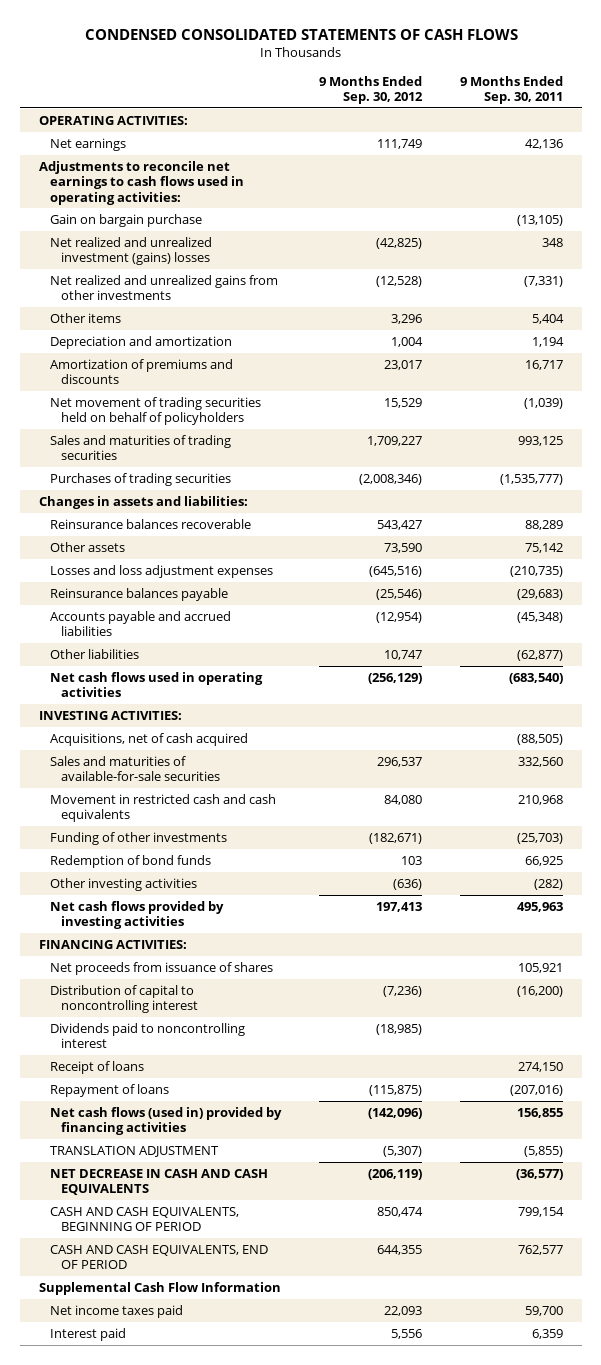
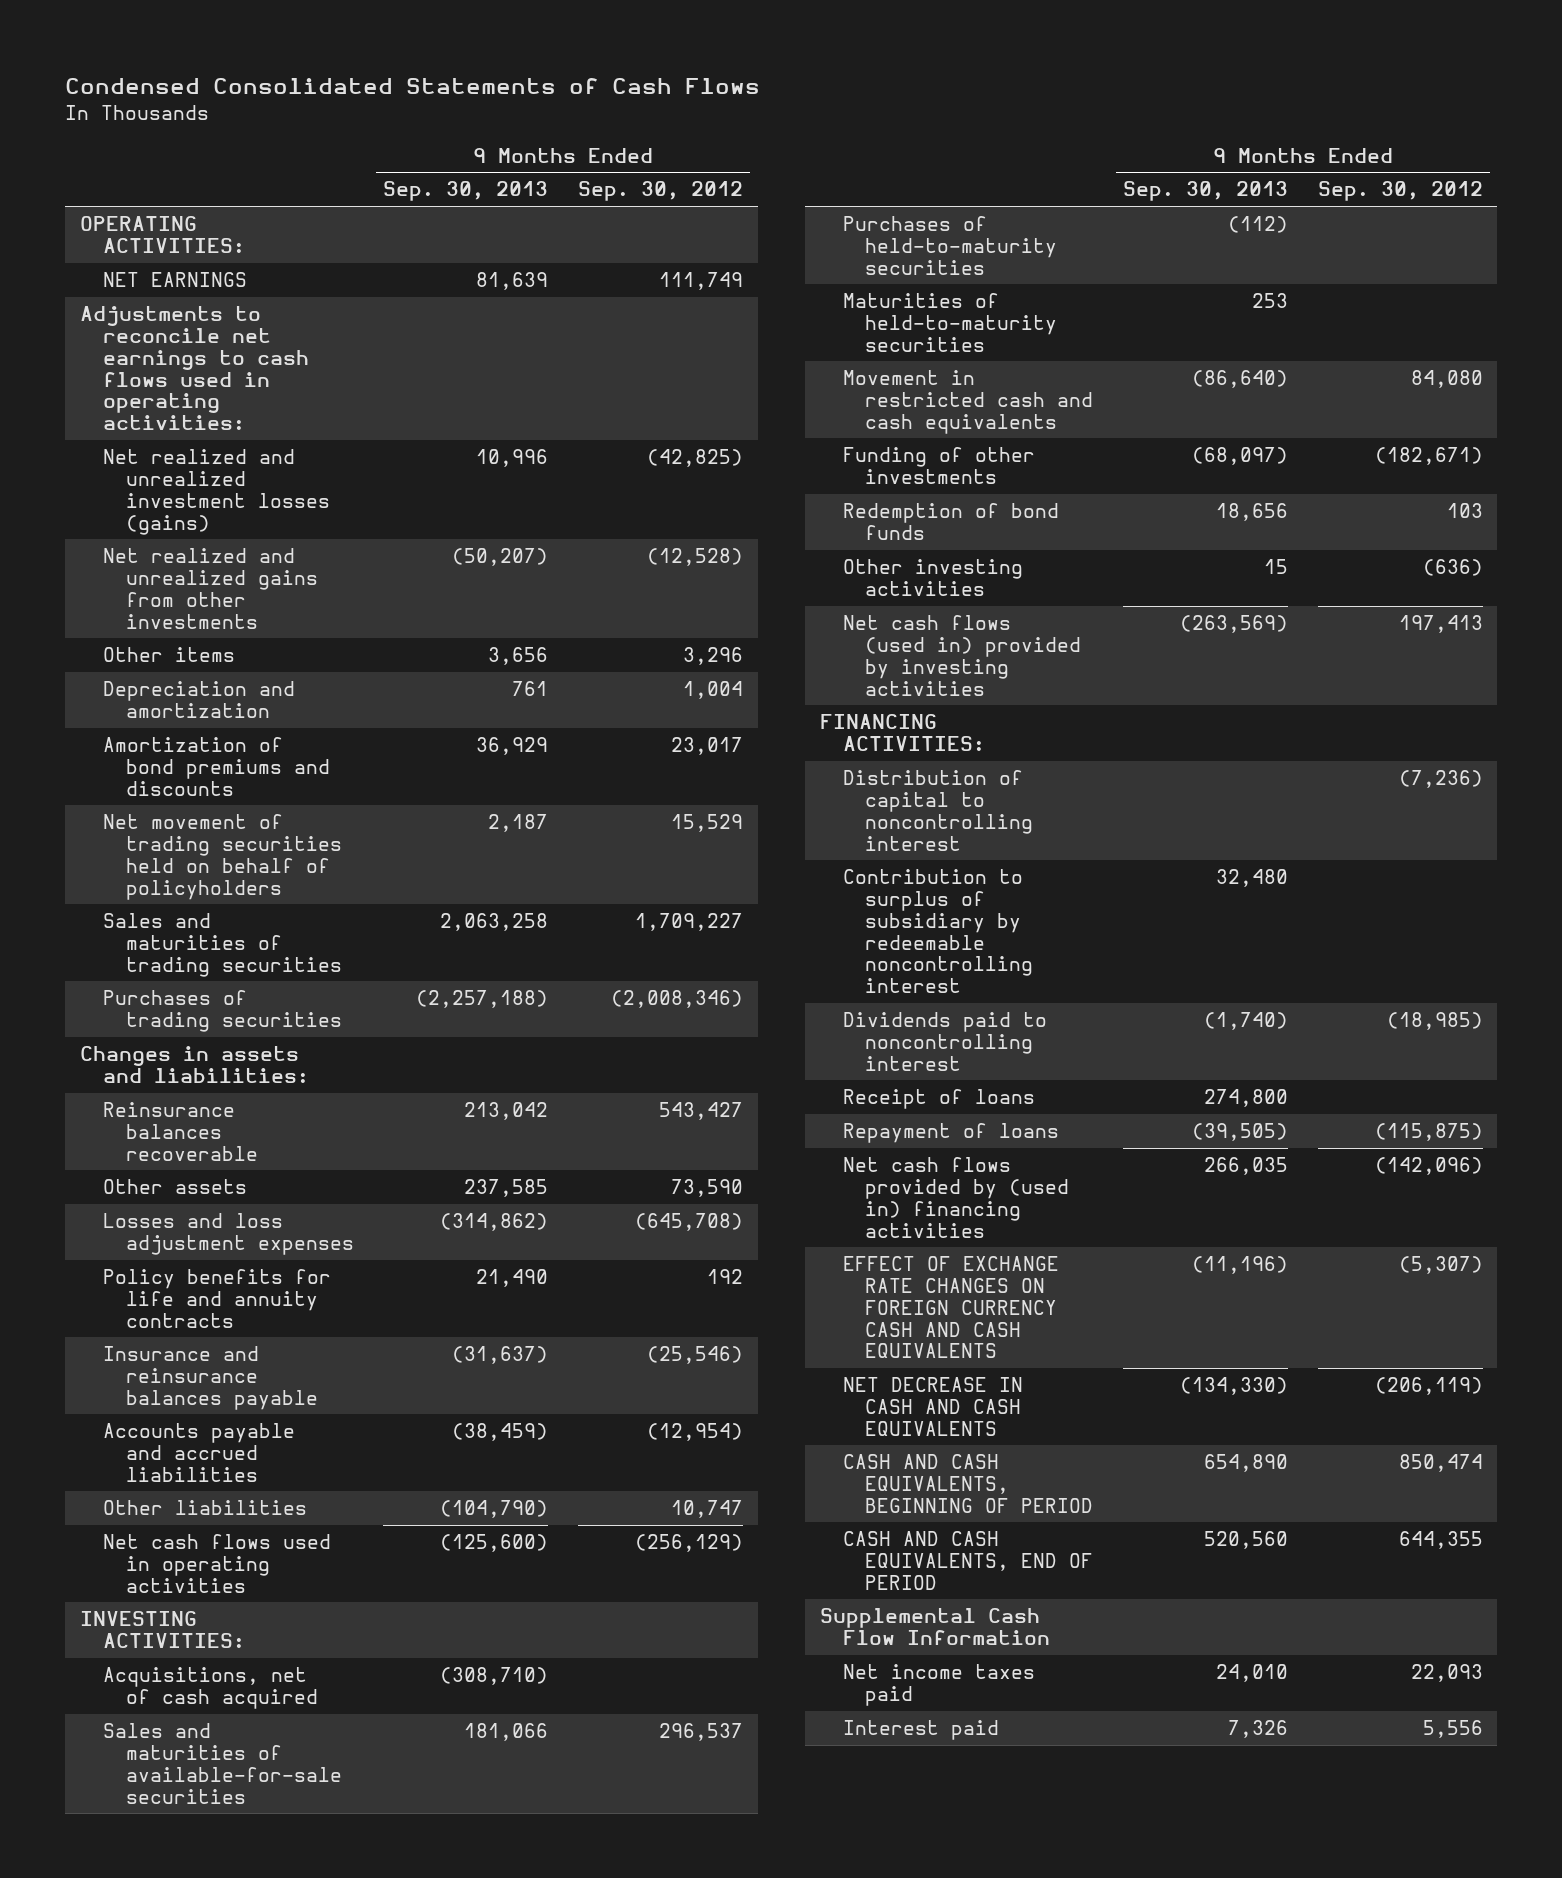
[84,28,518,40] CONDENSED CONSOLIDATED STATEMENTS OF CASH FLOWS -> [64,78,760,95] Condensed Consolidated Statements of Cash Flows
[459,75,563,104] 9 Months Ended Sep. 30, 2011 -> none
none -> [383,181,549,202] Sep. 30, 2013
[49,137,126,151] Net earnings -> [102,272,247,288] NET EARNINGS
[49,213,202,227] Gain on bargain purchase -> none
[49,236,212,266] Net realized and unrealized investment (gains) losses -> [102,449,330,535] Net realized and unrealized investment losses (gains)
[49,358,233,385] Amortization of premiums and discounts -> [102,737,330,796] Amortization of bond premiums and discounts
[368,565,422,577] (645,516) -> [634,1213,743,1232] (645,708)
none -> [102,1269,331,1328] Policy benefits for life and annuity contracts
[49,587,228,601] Reinsurance balances payable -> [102,1346,318,1410] Insurance and reinsurance balances payable
none -> [842,216,1058,275] Purchases of held-to-maturity securities
none -> [842,293,1058,352] Maturities of held-to-maturity securities
[49,900,224,930] Net cash flows provided by investing activities -> [842,615,1082,696] Net cash flows (used in) provided by investing activities
[49,961,273,975] Net proceeds from issuance of shares -> none
none -> [842,869,1034,994] Contribution to surplus of subsidiary by redeemable noncontrolling interest
[49,1106,282,1136] Net cash flows (used in) provided by financing activities -> [842,1157,1070,1238] Net cash flows provided by (used in) financing activities
[49,1145,219,1157] TRANSLATION ADJUSTMENT -> [842,1256,1059,1359] EFFECT OF EXCHANGE RATE CHANGES ON FOREIGN CURRENCY CASH AND CASH EQUIVALENTS

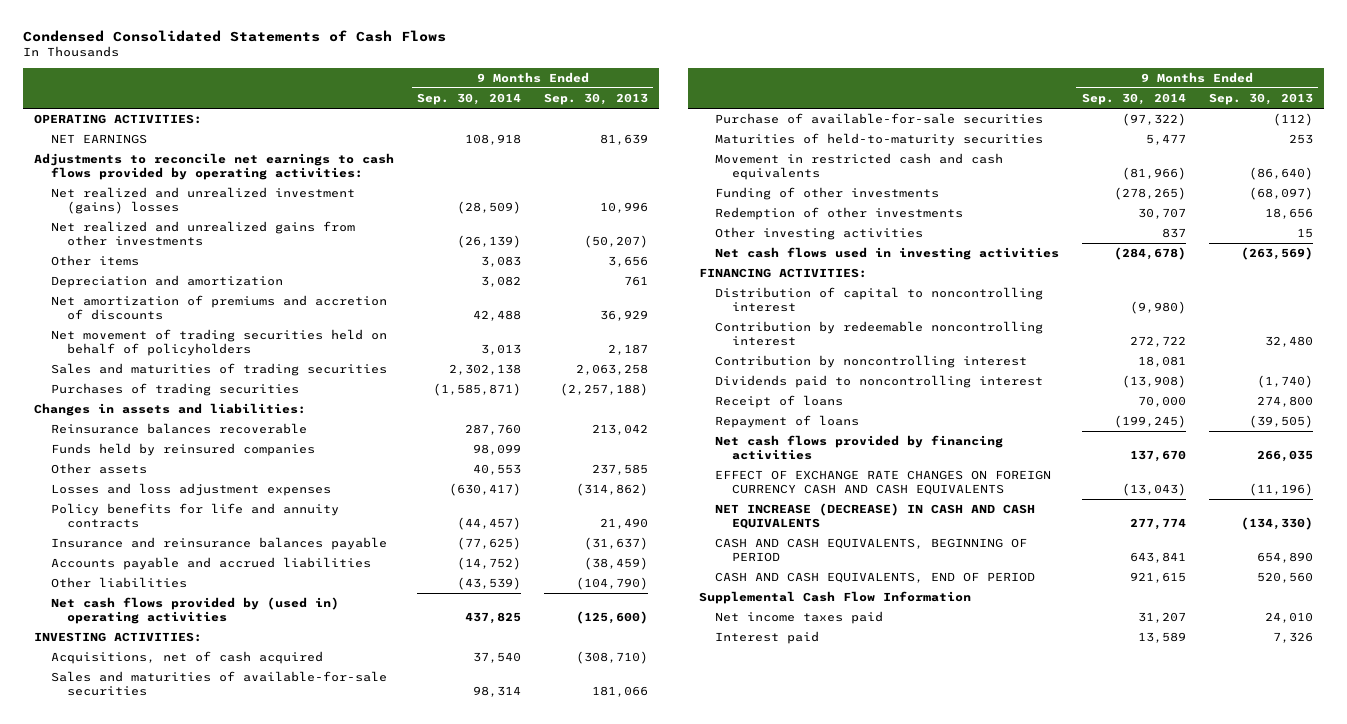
[577,181,743,202] Sep. 30, 2012 -> none
none -> [417,93,522,106] Sep. 30, 2014
[79,306,309,431] Adjustments to reconcile net earnings to cash flows used in operating activities: -> [34,153,395,181] Adjustments to reconcile net earnings to cash flows provided by operating activities:
[102,449,330,535] Net realized and unrealized investment losses (gains) -> [50,187,355,215] Net realized and unrealized investment (gains) losses
[102,737,330,796] Amortization of bond premiums and discounts -> [50,295,387,321] Net amortization of premiums and accretion of discounts
none -> [50,443,315,457] Funds held by reinsured companies
[102,1534,331,1593] Net cash flows used in operating activities -> [50,597,339,625] Net cash flows provided by (used in) operating activities
[842,216,1058,275] Purchases of held-to-maturity securities -> [715,113,1044,125] Purchase of available-for-sale securities
[842,503,1059,540] Redemption of bond funds -> [715,207,964,221] Redemption of other investments
[842,615,1082,696] Net cash flows (used in) provided by investing activities -> [715,247,1060,261] Net cash flows used in investing activities
[842,869,1034,994] Contribution to surplus of subsidiary by redeemable noncontrolling interest -> [715,321,1044,347] Contribution by redeemable noncontrolling interest
none -> [715,355,1028,369] Contribution by noncontrolling interest
[842,1157,1070,1238] Net cash flows provided by (used in) financing activities -> [715,435,1004,461] Net cash flows provided by financing activities
[842,1377,1023,1436] NET DECREASE IN CASH AND CASH EQUIVALENTS -> [715,503,1036,530] NET INCREASE (DECREASE) IN CASH AND CASH EQUIVALENTS

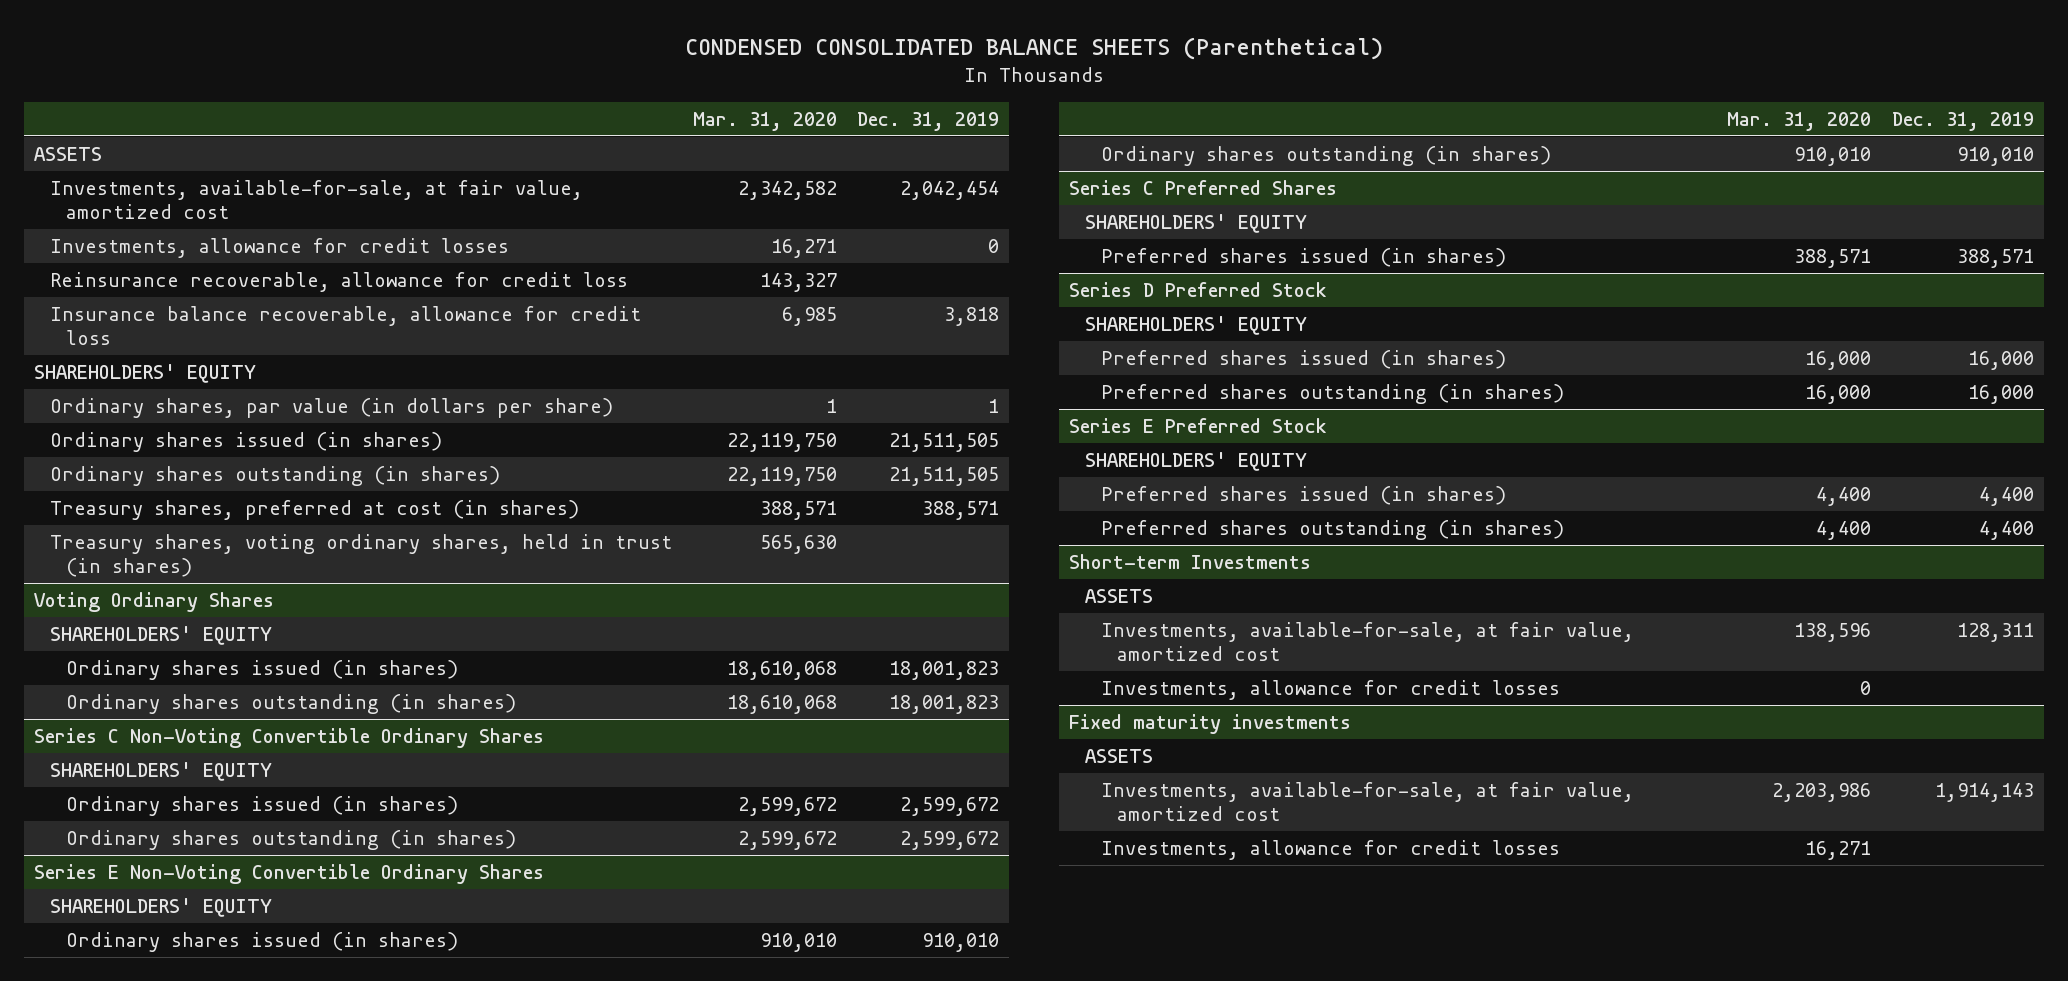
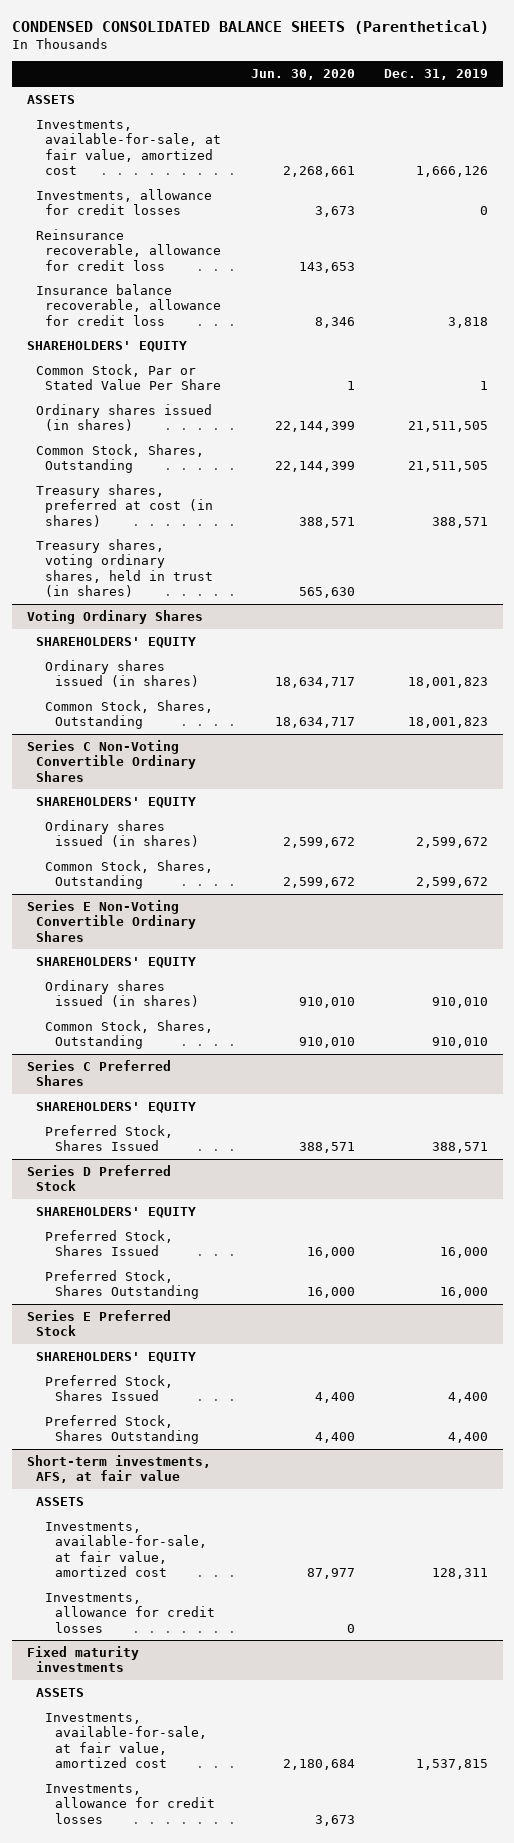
[692,111,837,131] Mar. 31, 2020 -> none
none -> [250,69,355,81] Jun. 30, 2020
[899,181,999,201] 2,042,454 -> [415,165,488,177] 1,666,126
[50,398,614,419] Ordinary shares, par value (in dollars per share) -> [35,364,222,391] Common Stock, Par or Stated Value Per Share
[50,466,501,487] Ordinary shares outstanding (in shares) -> [35,444,204,474] Common Stock, Shares, Outstanding
[66,694,517,715] Ordinary shares outstanding (in shares) -> [45,700,214,730] Common Stock, Shares, Outstanding
[66,830,517,851] Ordinary shares outstanding (in shares) -> [45,860,214,890] Common Stock, Shares, Outstanding
[1100,146,1551,167] Ordinary shares outstanding (in shares) -> [45,1020,214,1050] Common Stock, Shares, Outstanding
[1100,248,1506,268] Preferred shares issued (in shares) -> [45,1125,174,1152] Preferred Stock, Shares Issued
[1100,350,1506,370] Preferred shares issued (in shares) -> [45,1230,174,1257] Preferred Stock, Shares Issued
[1100,384,1564,405] Preferred shares outstanding (in shares) -> [45,1270,199,1300] Preferred Stock, Shares Outstanding
[1100,486,1506,506] Preferred shares issued (in shares) -> [45,1375,174,1402] Preferred Stock, Shares Issued
[1100,520,1564,541] Preferred shares outstanding (in shares) -> [45,1415,199,1445] Preferred Stock, Shares Outstanding
[1068,554,1311,570] Short-term Investments -> [26,1455,211,1484] Short-term investments, AFS, at fair value
[1934,783,2034,803] 1,914,143 -> [415,1758,488,1770] 1,537,815

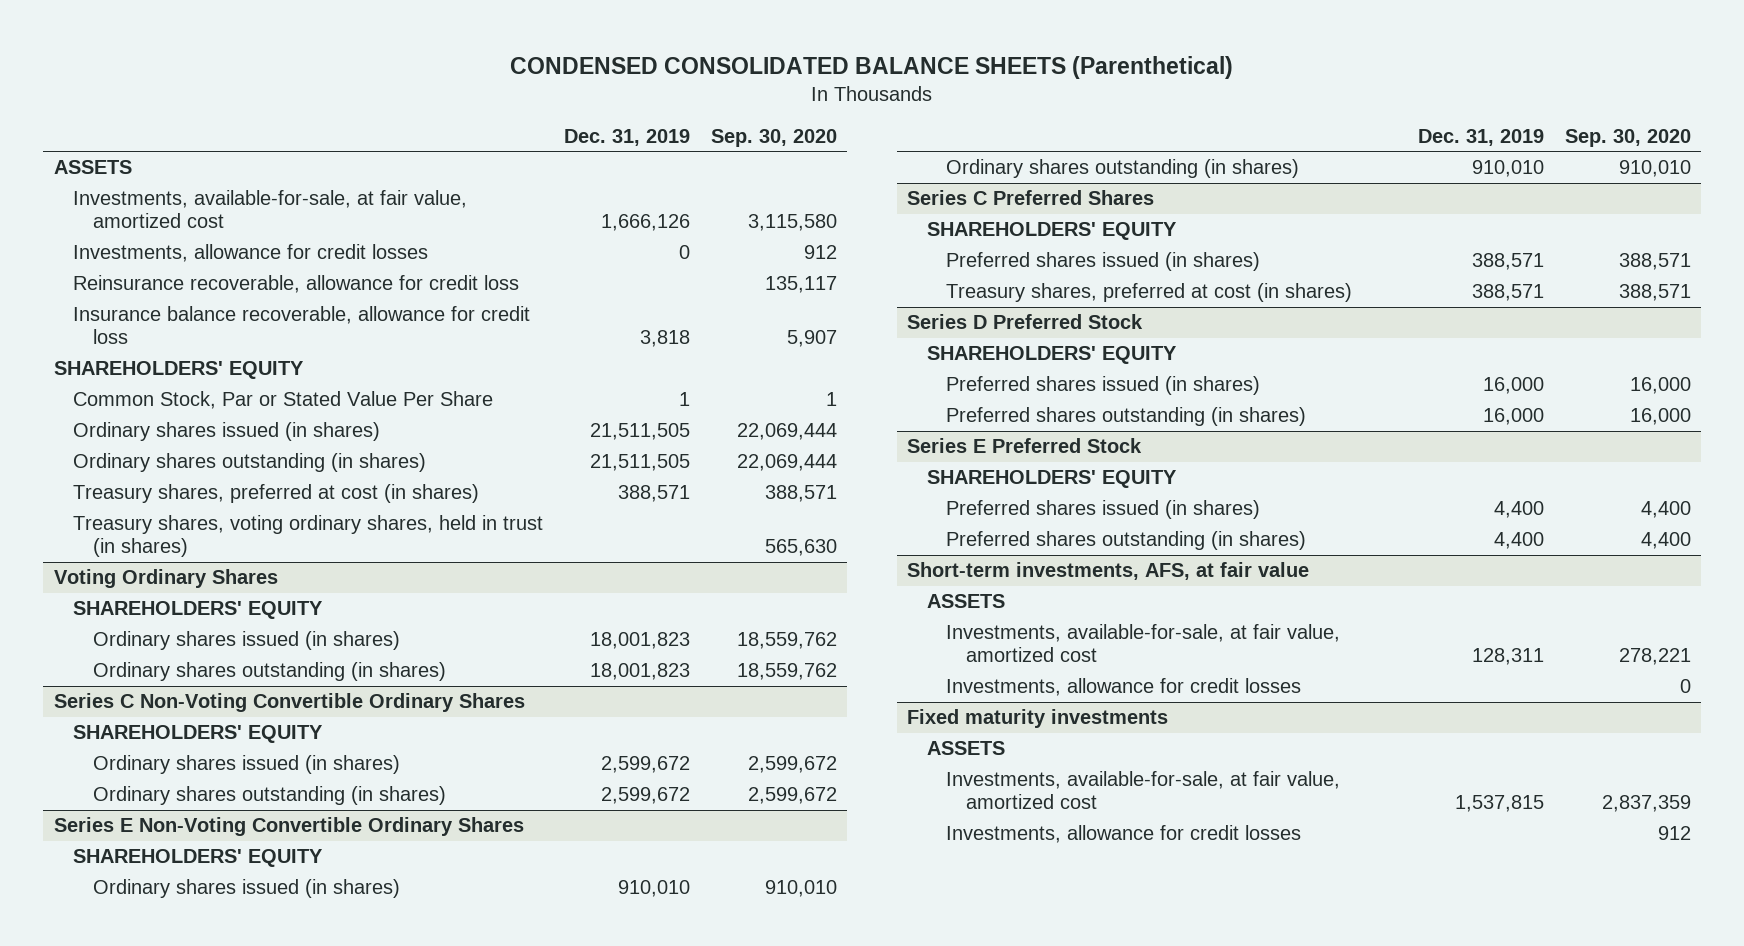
[250,69,355,81] Jun. 30, 2020 -> none
none -> [710,128,837,147] Sep. 30, 2020
[35,444,204,474] Common Stock, Shares, Outstanding -> [73,453,427,473] Ordinary shares outstanding (in shares)
[45,700,214,730] Common Stock, Shares, Outstanding -> [92,662,446,682] Ordinary shares outstanding (in shares)
[45,860,214,890] Common Stock, Shares, Outstanding -> [92,786,446,806] Ordinary shares outstanding (in shares)
[45,1020,214,1050] Common Stock, Shares, Outstanding -> [946,159,1300,179] Ordinary shares outstanding (in shares)
[45,1125,174,1152] Preferred Stock, Shares Issued -> [946,252,1261,272] Preferred shares issued (in shares)
none -> [946,283,1353,303] Treasury shares, preferred at cost (in shares)
[45,1230,174,1257] Preferred Stock, Shares Issued -> [946,376,1261,396] Preferred shares issued (in shares)
[45,1270,199,1300] Preferred Stock, Shares Outstanding -> [946,407,1307,427] Preferred shares outstanding (in shares)
[45,1375,174,1402] Preferred Stock, Shares Issued -> [946,500,1261,520] Preferred shares issued (in shares)
[45,1415,199,1445] Preferred Stock, Shares Outstanding -> [946,531,1307,551] Preferred shares outstanding (in shares)

